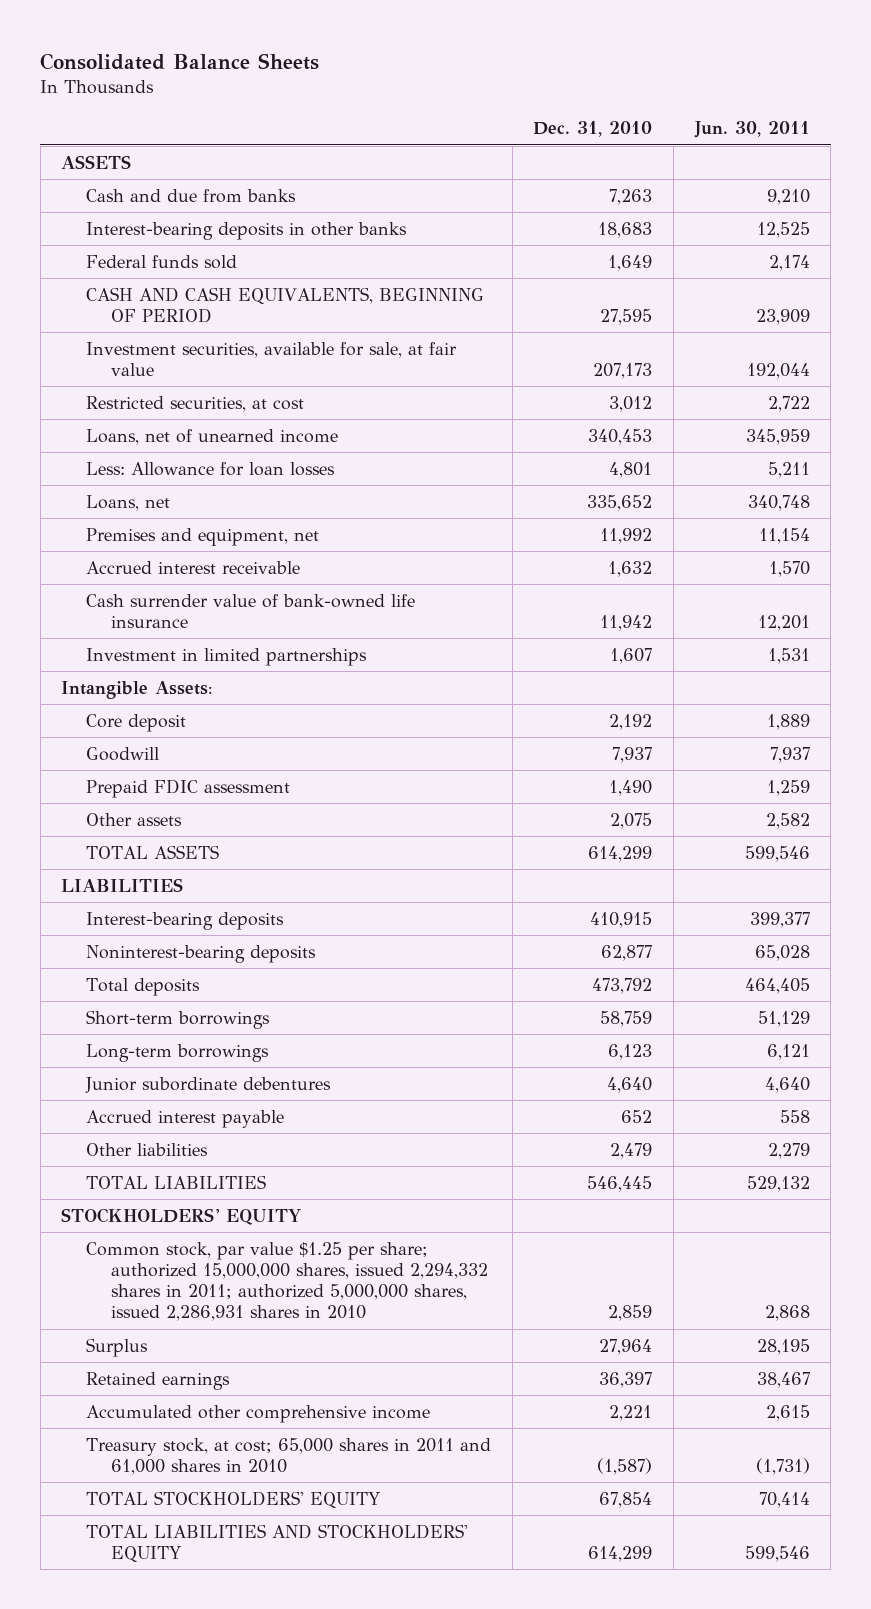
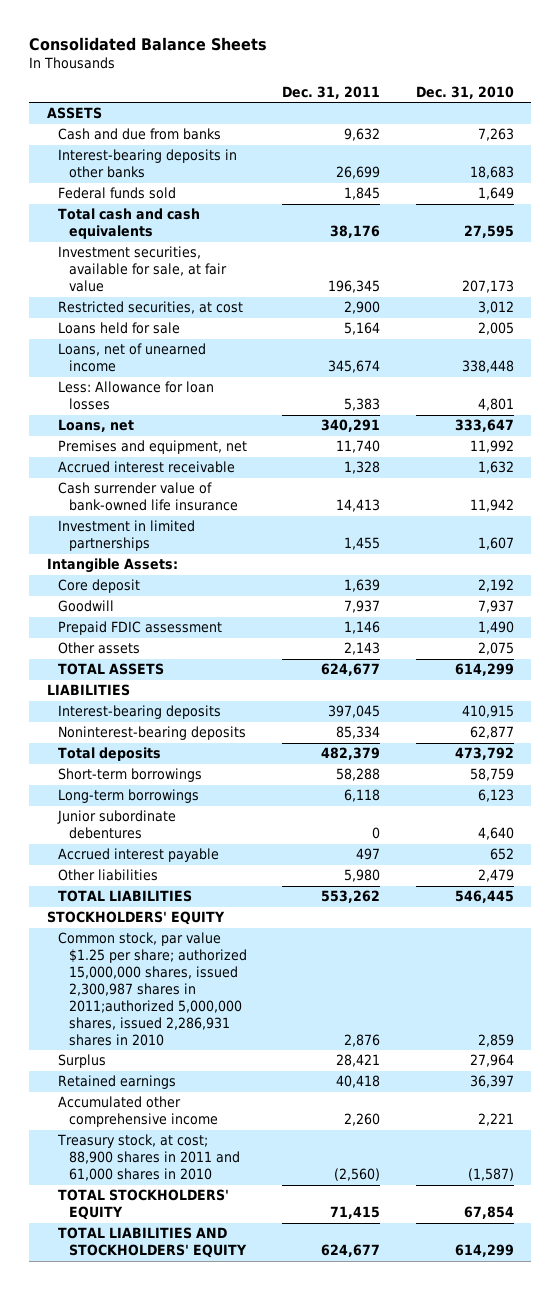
[693,121,810,139] Jun. 30, 2011 -> none
none -> [282,85,381,99] Dec. 31, 2011
[86,286,485,324] CASH AND CASH EQUIVALENTS, BEGINNING OF PERIOD -> [57,208,200,240] Total cash and cash equivalents
none -> [57,322,180,335] Loans held for sale
[588,428,653,445] 340,453 -> [461,360,514,374] 338,448
[587,494,653,511] 335,652 -> [454,419,514,433] 333,647
[86,1241,488,1322] Common stock, par value $1.25 per share; authorized 15,000,000 shares, issued 2,294,332 shares in 2011; authorized 5,000,000 shares, issued 2,286,931 shares in 2010 -> [57,932,247,1046] Common stock, par value $1.25 per share; authorized 15,000,000 shares, issued 2,300,987 shares in 2011;authorized 5,000,000 shares, issued 2,286,931 shares in 2010
[86,1437,492,1476] Treasury stock, at cost; 65,000 shares in 2011 and 61,000 shares in 2010 -> [56,1134,240,1182] Treasury stock, at cost; 88,900 shares in 2011 and 61,000 shares in 2010

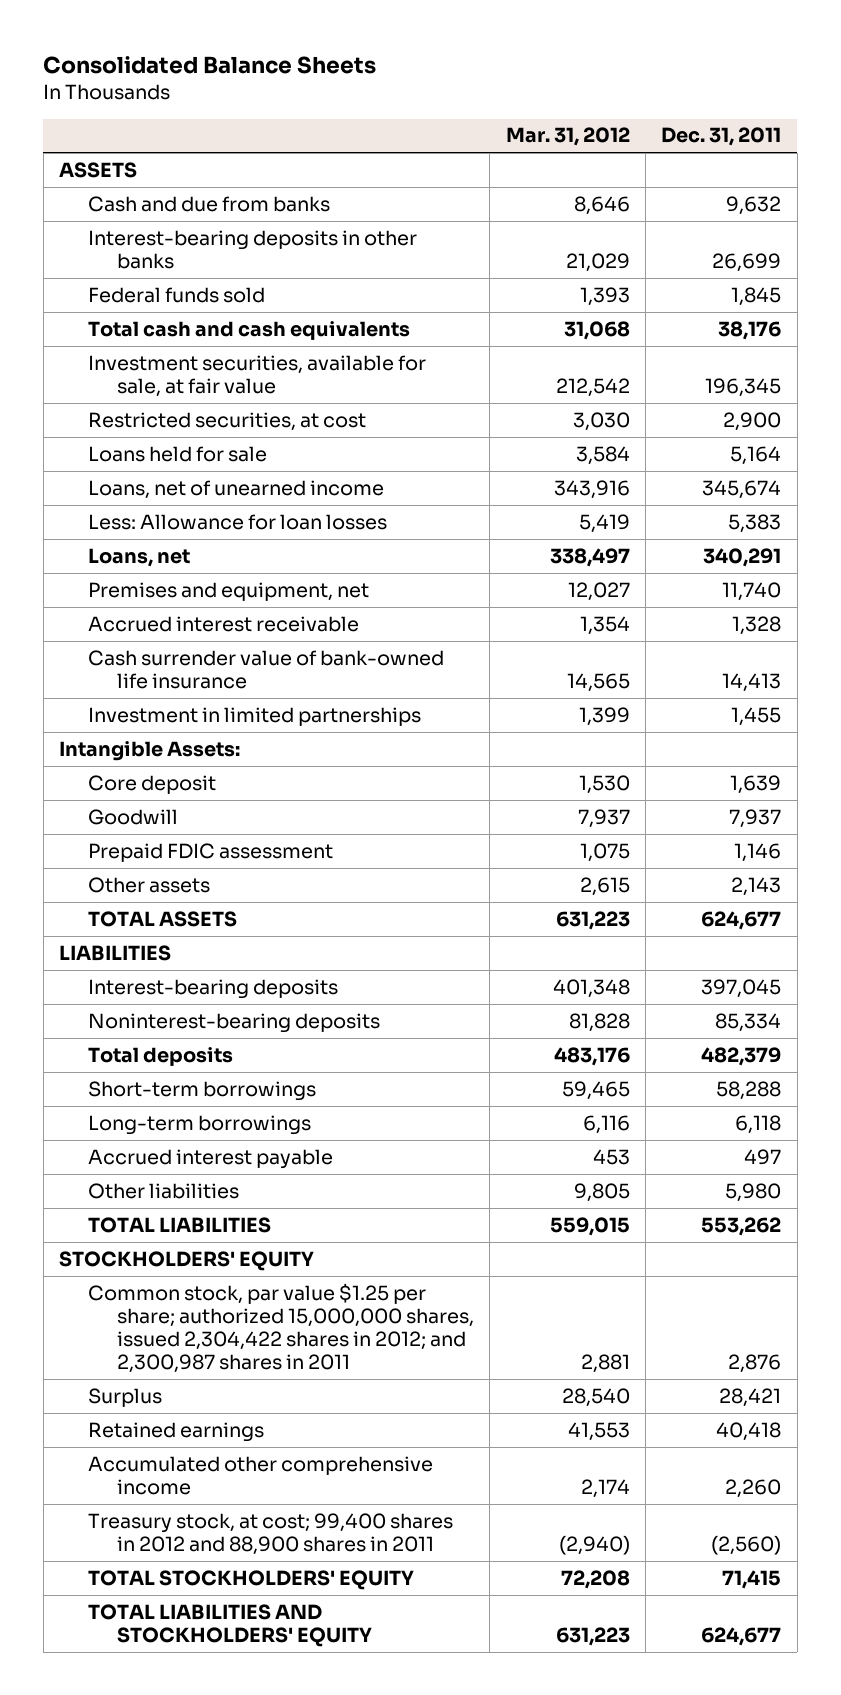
[415,85,514,99] Dec. 31, 2010 -> none
none -> [505,127,630,147] Mar. 31, 2012
[56,810,176,840] Junior subordinate debentures -> none
[57,932,247,1046] Common stock, par value $1.25 per share; authorized 15,000,000 shares, issued 2,300,987 shares in 2011;authorized 5,000,000 shares, issued 2,286,931 shares in 2010 -> [87,1282,474,1373] Common stock, par value $1.25 per share; authorized 15,000,000 shares, issued 2,304,422 shares in 2012; and 2,300,987 shares in 2011
[56,1134,240,1182] Treasury stock, at cost; 88,900 shares in 2011 and 61,000 shares in 2010 -> [87,1512,453,1555] Treasury stock, at cost; 99,400 shares in 2012 and 88,900 shares in 2011

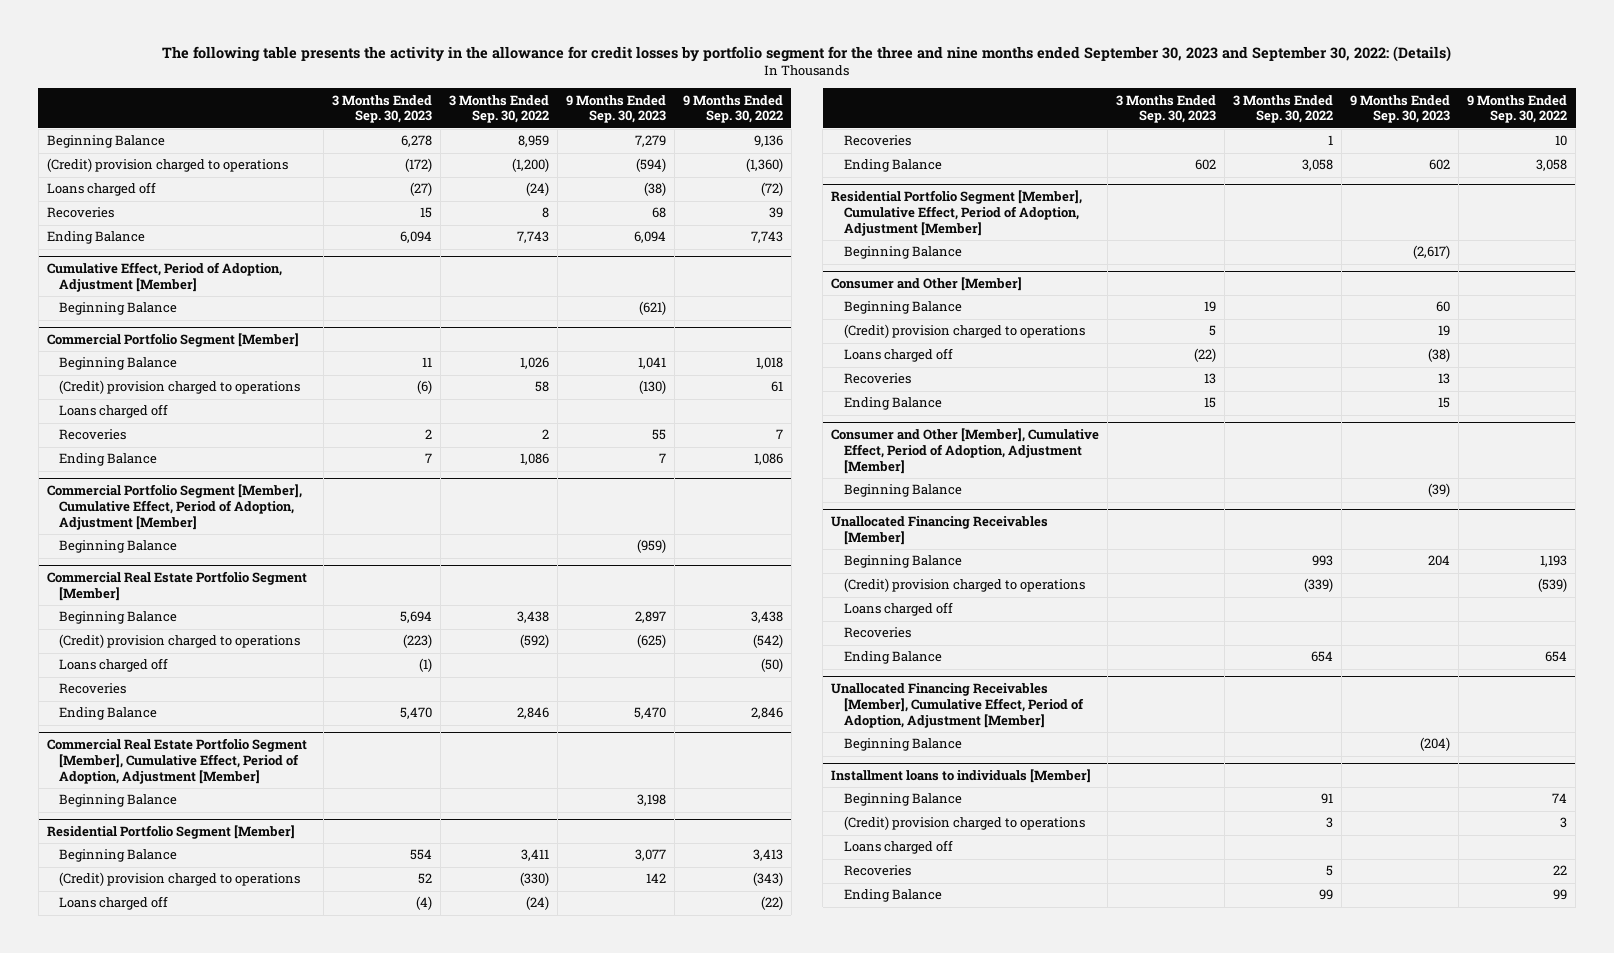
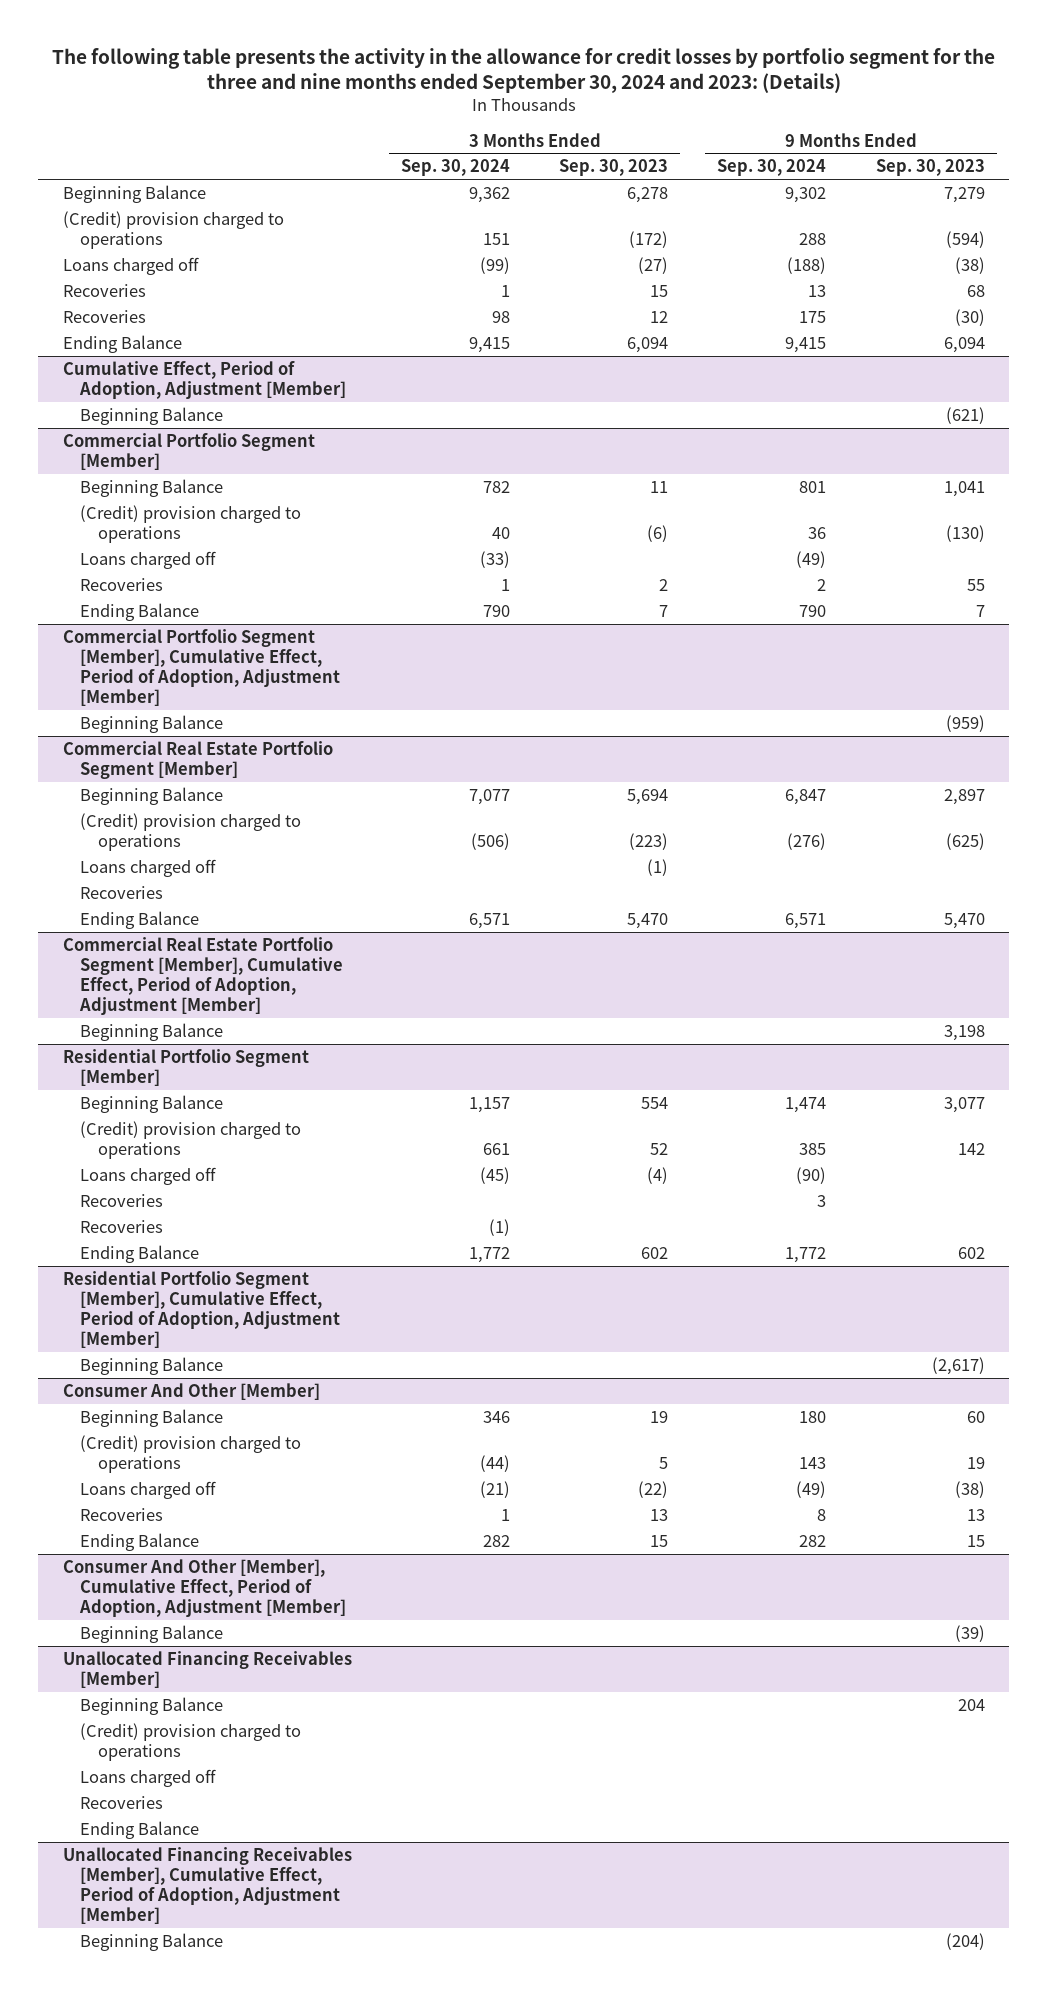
[162,46,1452,63] The following table presents the activity in the allowance for credit losses by portfolio segment for the three and nine months ended September 30, 2023 and September 30, 2022: (Details) -> [51,47,995,94] The following table presents the activity in the allowance for credit losses by portfolio segment for the three and nine months ended September 30, 2024 and 2023: (Details)
[448,94,549,124] 3 Months Ended Sep. 30, 2022 -> none
[682,94,783,124] 9 Months Ended Sep. 30, 2022 -> none
none -> [400,159,510,177] Sep. 30, 2024
none -> [717,159,827,177] Sep. 30, 2024
none -> [62,309,146,323] Recoveries
none -> [80,1219,164,1233] Recoveries
[831,277,1023,292] Consumer and Other [Member] -> [62,1382,320,1400] Consumer And Other [Member]
[831,428,1100,474] Consumer and Other [Member], Cumulative Effect, Period of Adoption, Adjustment [Member] -> [62,1558,347,1618] Consumer And Other [Member], Cumulative Effect, Period of Adoption, Adjustment [Member]
[831,769,1092,784] Installment loans to individuals [Member] -> none
[843,793,962,807] Beginning Balance -> none
[843,816,1085,831] (Credit) provision charged to operations -> none
[843,840,953,855] Loans charged off -> none
[843,865,911,877] Recoveries -> none
[843,889,942,903] Ending Balance -> none

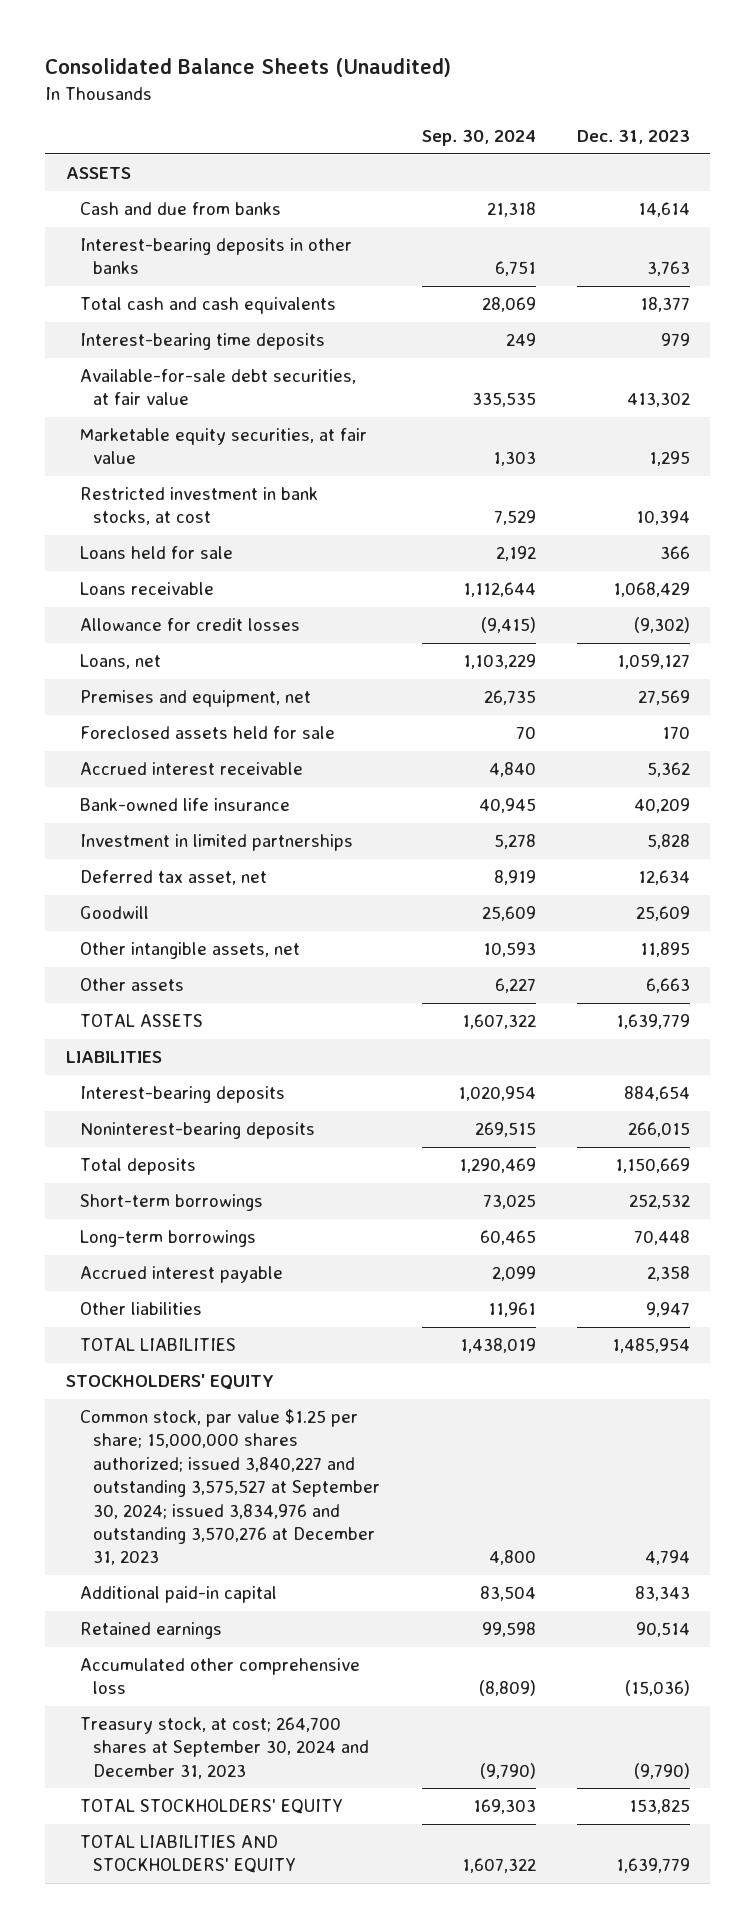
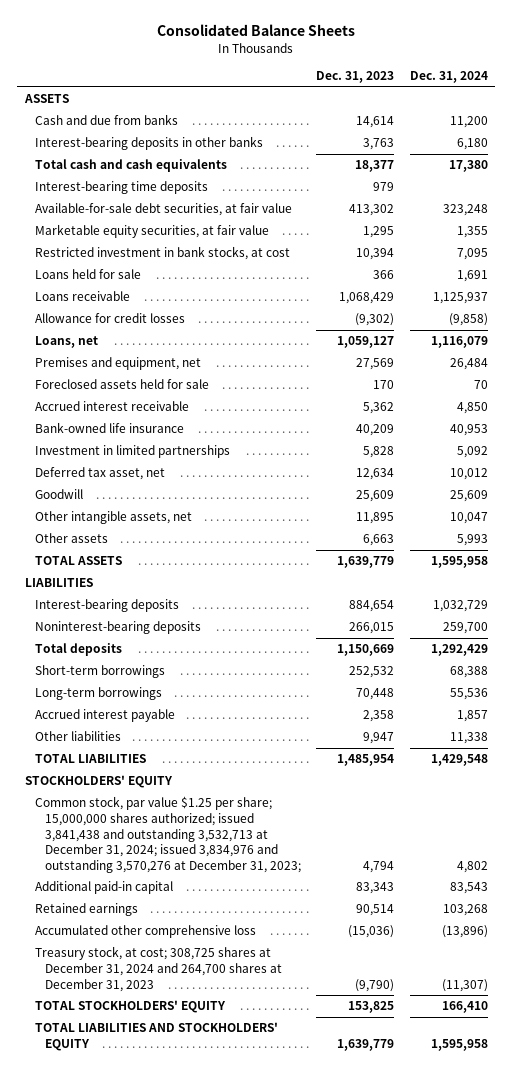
[45,58,452,78] Consolidated Balance Sheets (Unaudited) -> [157,24,356,37] Consolidated Balance Sheets
[421,130,536,147] Sep. 30, 2024 -> none
none -> [409,71,488,84] Dec. 31, 2024
[79,1409,381,1566] Common stock, par value $1.25 per share; 15,000,000 shares authorized; issued 3,840,227 and outstanding 3,575,527 at September 30, 2024; issued 3,834,976 and outstanding 3,570,276 at December 31, 2023 -> [35,796,302,873] Common stock, par value $1.25 per share; 15,000,000 shares authorized; issued 3,841,438 and outstanding 3,532,713 at December 31, 2024; issued 3,834,976 and outstanding 3,570,276 at December 31, 2023;
[79,1717,370,1779] Treasury stock, at cost; 264,700 shares at September 30, 2024 and December 31, 2023 -> [35,946,283,992] Treasury stock, at cost; 308,725 shares at December 31, 2024 and 264,700 shares at December 31, 2023

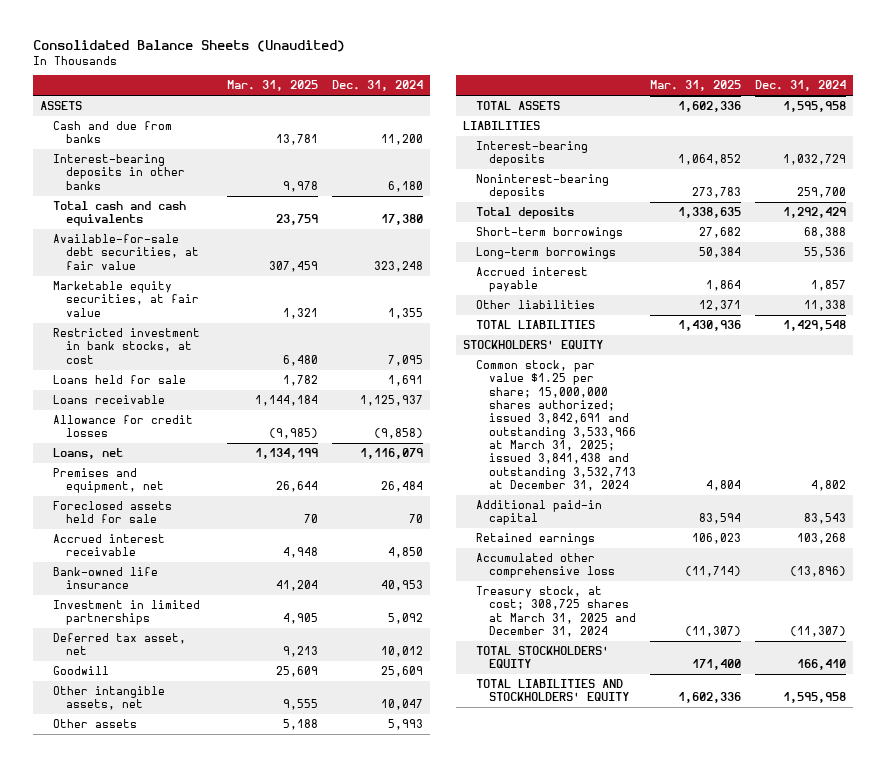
[157,24,356,37] Consolidated Balance Sheets -> [33,40,346,53] Consolidated Balance Sheets (Unaudited)
[316,71,395,84] Dec. 31, 2023 -> none
none -> [226,80,318,92] Mar. 31, 2025
[35,181,209,195] Interest-bearing time deposits -> none
[35,796,302,873] Common stock, par value $1.25 per share; 15,000,000 shares authorized; issued 3,841,438 and outstanding 3,532,713 at December 31, 2024; issued 3,834,976 and outstanding 3,570,276 at December 31, 2023; -> [476,360,636,491] Common stock, par value $1.25 per share; 15,000,000 shares authorized; issued 3,842,691 and outstanding 3,533,966 at March 31, 2025; issued 3,841,438 and outstanding 3,532,713 at December 31, 2024
[35,946,283,992] Treasury stock, at cost; 308,725 shares at December 31, 2024 and 264,700 shares at December 31, 2023 -> [476,586,636,638] Treasury stock, at cost; 308,725 shares at March 31, 2025 and December 31, 2024

